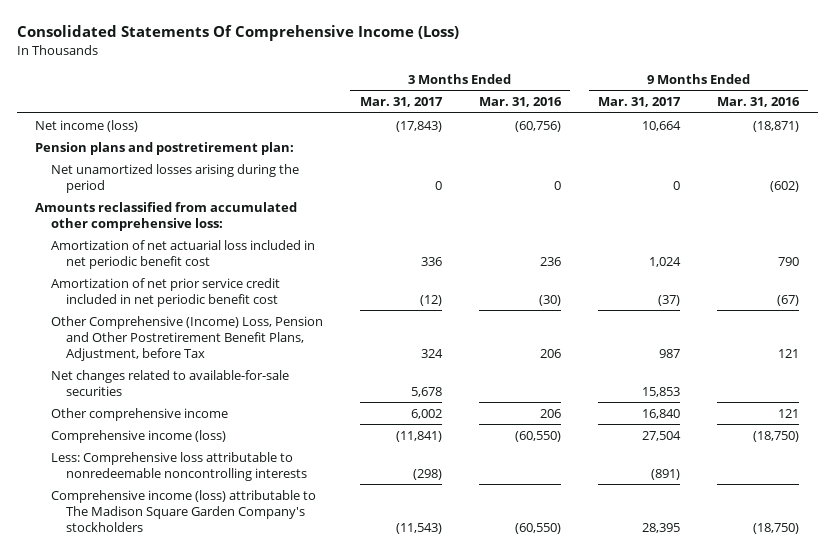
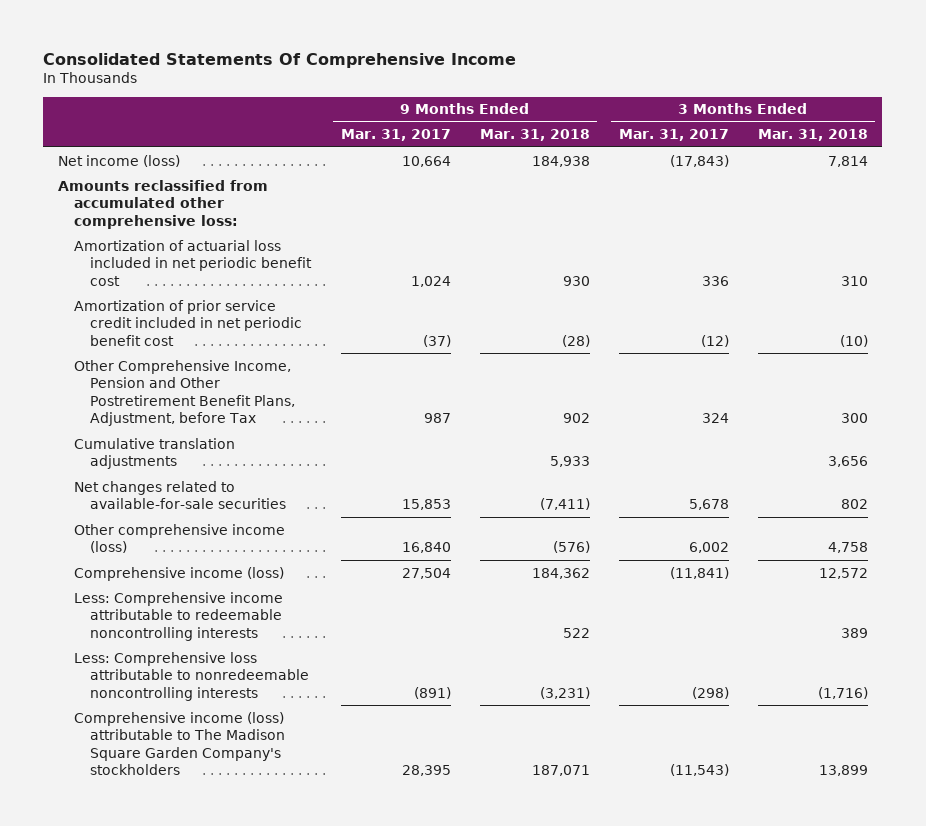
[16,25,459,42] Consolidated Statements Of Comprehensive Income (Loss) -> [43,52,517,68] Consolidated Statements Of Comprehensive Income
[478,97,562,108] Mar. 31, 2016 -> none
[717,97,801,108] Mar. 31, 2016 -> none
none -> [479,129,590,142] Mar. 31, 2018
none -> [757,129,868,142] Mar. 31, 2018
[35,141,295,155] Pension plans and postretirement plan: -> none
[50,163,299,193] Net unamortized losses arising during the period -> none
[50,239,315,269] Amortization of net actuarial loss included in net periodic benefit cost -> [74,239,313,286] Amortization of actuarial loss included in net periodic benefit cost
[50,277,280,307] Amortization of net prior service credit included in net periodic benefit cost -> [74,299,303,346] Amortization of prior service credit included in net periodic benefit cost
[50,315,323,361] Other Comprehensive (Income) Loss, Pension and Other Postretirement Benefit Plans, Adjustment, before Tax -> [74,359,296,427] Other Comprehensive Income, Pension and Other Postretirement Benefit Plans, Adjustment, before Tax
none -> [74,437,236,470] Cumulative translation adjustments
[50,407,228,421] Other comprehensive income -> [74,523,286,554] Other comprehensive income (loss)
none -> [74,591,284,641] Less: Comprehensive income attributable to redeemable noncontrolling interests

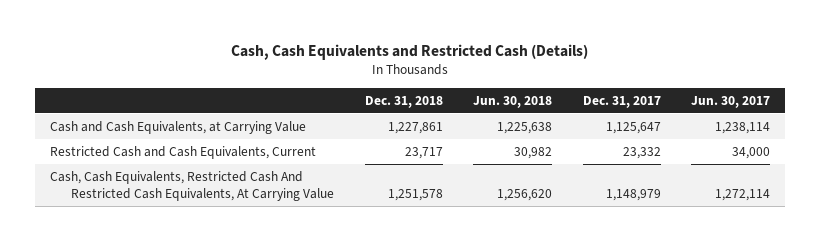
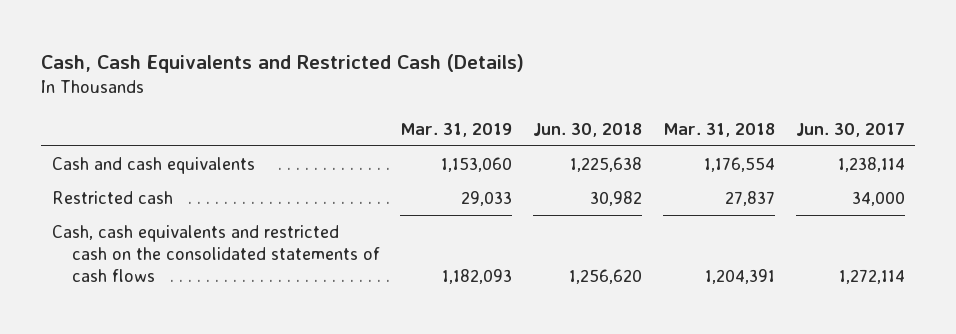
[364,95,443,108] Dec. 31, 2018 -> none
[582,95,661,108] Dec. 31, 2017 -> none
none -> [400,122,513,137] Mar. 31, 2019
none -> [662,122,775,137] Mar. 31, 2018
[50,121,307,135] Cash and Cash Equivalents, at Carrying Value -> [51,157,255,175] Cash and cash equivalents
[50,146,317,160] Restricted Cash and Cash Equivalents, Current -> [51,191,173,205] Restricted cash
[50,171,335,201] Cash, Cash Equivalents, Restricted Cash And Restricted Cash Equivalents, At Carrying Value -> [51,225,380,283] Cash, cash equivalents and restricted cash on the consolidated statements of cash flows

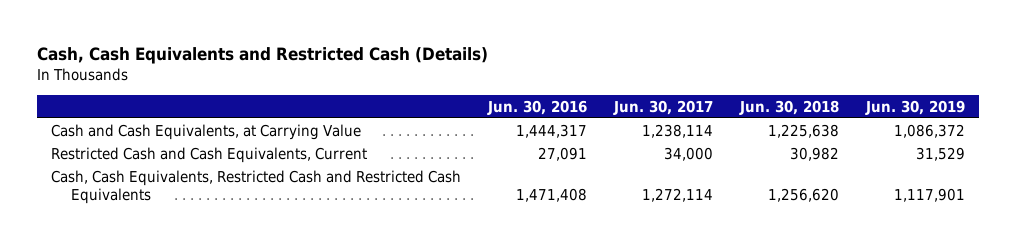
[400,122,513,137] Mar. 31, 2019 -> none
[662,122,775,137] Mar. 31, 2018 -> none
none -> [486,99,587,115] Jun. 30, 2016
none -> [865,99,966,115] Jun. 30, 2019
[51,157,255,175] Cash and cash equivalents -> [50,123,361,140] Cash and Cash Equivalents, at Carrying Value
[51,191,173,205] Restricted cash -> [50,146,367,163] Restricted Cash and Cash Equivalents, Current
[51,225,380,283] Cash, cash equivalents and restricted cash on the consolidated statements of cash flows -> [50,169,461,205] Cash, Cash Equivalents, Restricted Cash and Restricted Cash Equivalents

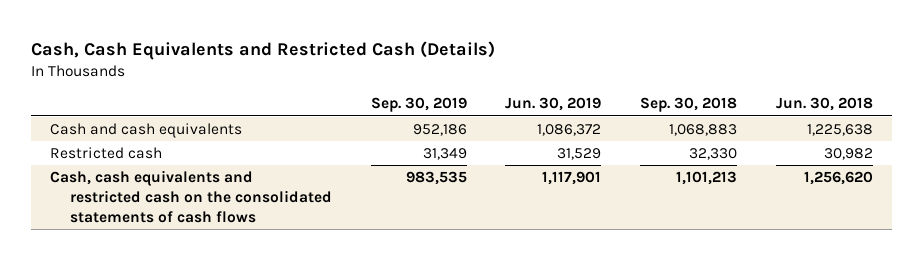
[486,99,587,115] Jun. 30, 2016 -> none
[613,99,714,115] Jun. 30, 2017 -> none
none -> [370,97,467,113] Sep. 30, 2019
none -> [640,97,738,113] Sep. 30, 2018
[50,123,361,140] Cash and Cash Equivalents, at Carrying Value -> [50,123,243,139] Cash and cash equivalents
[50,146,367,163] Restricted Cash and Cash Equivalents, Current -> [50,147,163,160] Restricted cash
[50,169,461,205] Cash, Cash Equivalents, Restricted Cash and Restricted Cash Equivalents -> [50,170,333,224] Cash, cash equivalents and restricted cash on the consolidated statements of cash flows

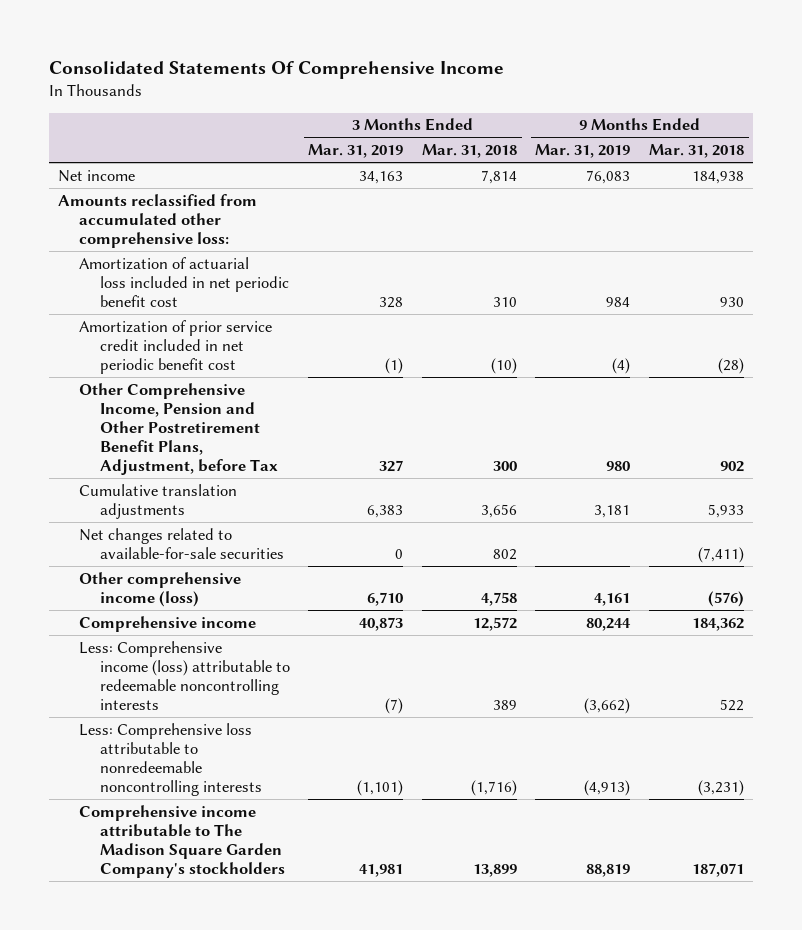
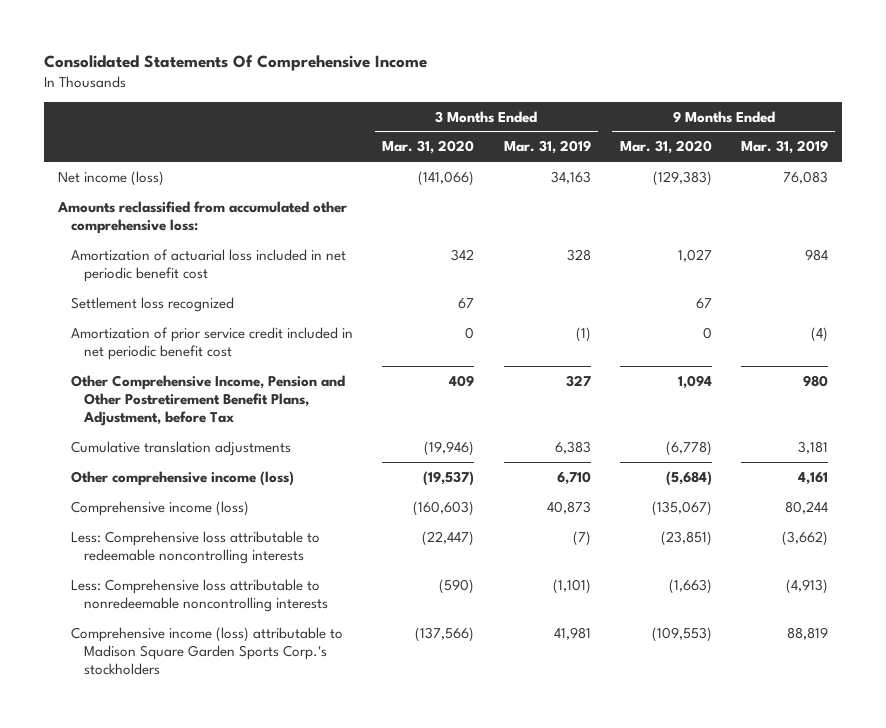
[421,144,517,159] Mar. 31, 2018 -> none
[648,144,744,159] Mar. 31, 2018 -> none
none -> [382,140,475,155] Mar. 31, 2020
none -> [619,140,712,155] Mar. 31, 2020
[57,169,135,182] Net income -> [58,170,165,186] Net income (loss)
none -> [71,296,235,312] Settlement loss recognized
[78,527,284,559] Net changes related to available-for-sale securities -> none
[78,615,256,632] Comprehensive income -> [71,500,250,516] Comprehensive income (loss)
[78,640,290,711] Less: Comprehensive income (loss) attributable to redeemable noncontrolling interests -> [71,530,321,564] Less: Comprehensive loss attributable to redeemable noncontrolling interests
[78,804,285,879] Comprehensive income attributable to The Madison Square Garden Company's stockholders -> [71,626,344,676] Comprehensive income (loss) attributable to Madison Square Garden Sports Corp.'s stockholders

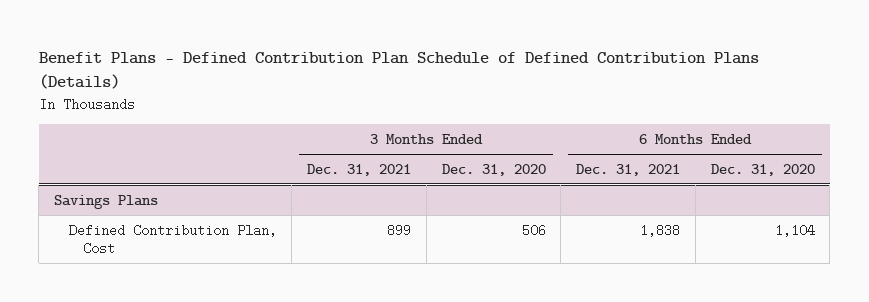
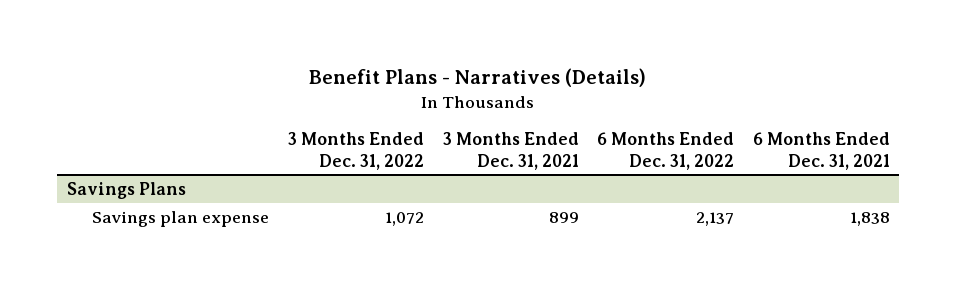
[38,52,759,90] Benefit Plans - Defined Contribution Plan Schedule of Defined Contribution Plans (Details) -> [309,68,647,88] Benefit Plans - Narratives (Details)
[441,163,546,176] Dec. 31, 2020 -> none
[710,163,815,176] Dec. 31, 2020 -> none
none -> [287,131,424,170] 3 Months Ended Dec. 31, 2022
none -> [597,131,735,170] 6 Months Ended Dec. 31, 2022
[68,223,277,256] Defined Contribution Plan, Cost -> [92,210,270,227] Savings plan expense

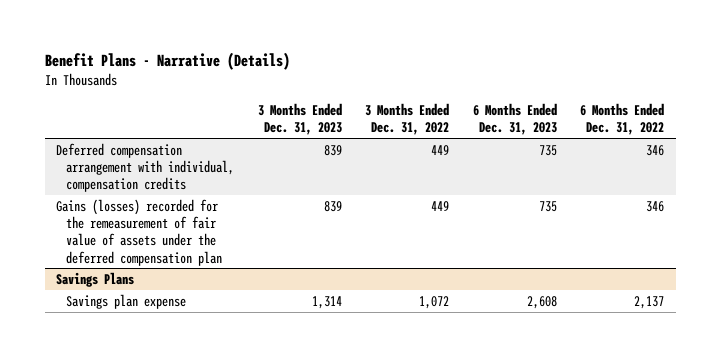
[309,68,647,88] Benefit Plans - Narratives (Details) -> [44,52,290,71] Benefit Plans - Narrative (Details)
[442,131,579,170] 3 Months Ended Dec. 31, 2021 -> none
[752,131,890,170] 6 Months Ended Dec. 31, 2021 -> none
none -> [257,102,342,136] 3 Months Ended Dec. 31, 2023
none -> [472,102,557,136] 6 Months Ended Dec. 31, 2023
none -> [56,142,235,193] Deferred compensation arrangement with individual, compensation credits
none -> [56,198,223,266] Gains (losses) recorded for the remeasurement of fair value of assets under the deferred compensation plan

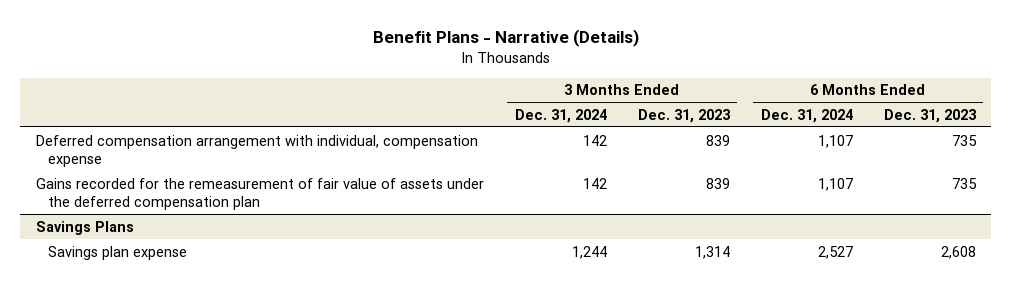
[365,102,450,136] 3 Months Ended Dec. 31, 2022 -> none
[579,102,664,136] 6 Months Ended Dec. 31, 2022 -> none
none -> [514,108,607,123] Dec. 31, 2024
none -> [760,108,853,123] Dec. 31, 2024
[56,142,235,193] Deferred compensation arrangement with individual, compensation credits -> [35,134,478,168] Deferred compensation arrangement with individual, compensation expense
[56,198,223,266] Gains (losses) recorded for the remeasurement of fair value of assets under the deferred compensation plan -> [35,177,484,211] Gains recorded for the remeasurement of fair value of assets under the deferred compensation plan

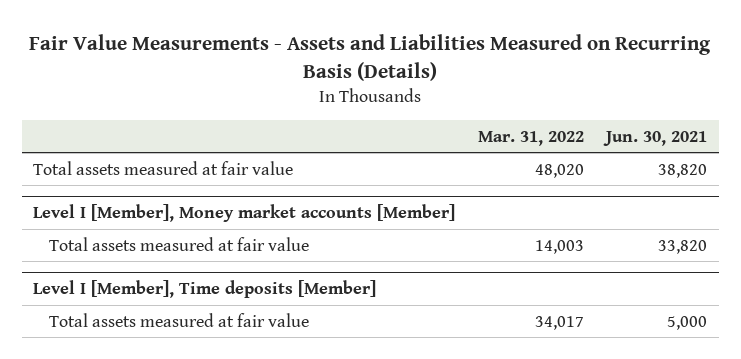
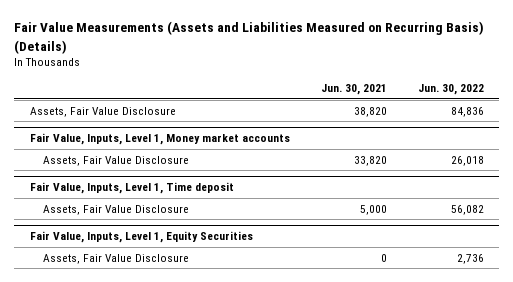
[29,33,712,81] Fair Value Measurements - Assets and Liabilities Measured on Recurring Basis (Details) -> [14,21,485,54] Fair Value Measurements (Assets and Liabilities Measured on Recurring Basis) (Details)
[477,130,584,146] Mar. 31, 2022 -> none
none -> [417,84,484,96] Jun. 30, 2022
[33,204,456,223] Level I [Member], Money market accounts [Member] -> none
[33,280,377,299] Level I [Member], Time deposits [Member] -> none
[33,160,294,175] Total assets measured at fair value -> [29,106,176,117] Assets, Fair Value Disclosure
none -> [29,133,290,146] Fair Value, Inputs, Level 1, Money market accounts
[48,236,309,251] Total assets measured at fair value -> [43,155,190,166] Assets, Fair Value Disclosure
none -> [29,182,234,195] Fair Value, Inputs, Level 1, Time deposit
[48,312,309,327] Total assets measured at fair value -> [43,204,190,215] Assets, Fair Value Disclosure
none -> [29,231,253,244] Fair Value, Inputs, Level 1, Equity Securities
none -> [43,253,190,264] Assets, Fair Value Disclosure

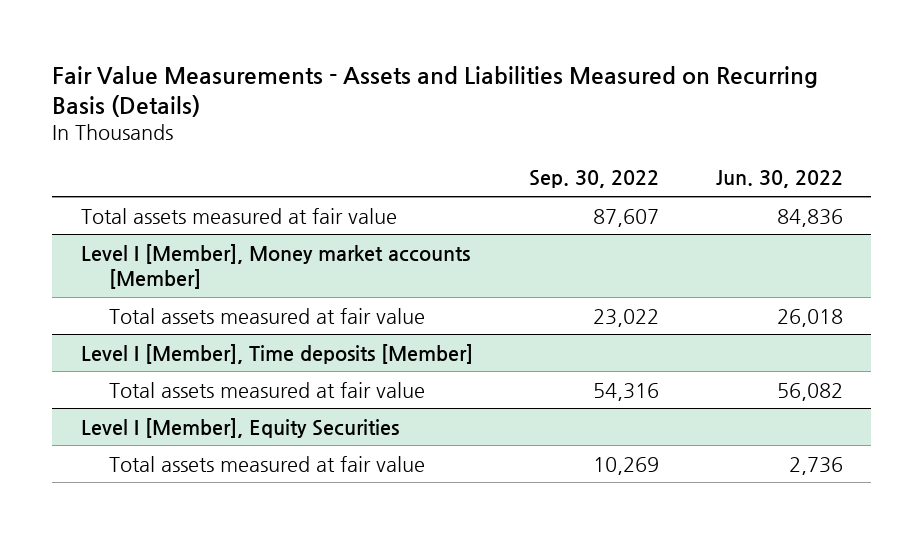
[14,21,485,54] Fair Value Measurements (Assets and Liabilities Measured on Recurring Basis) (Details) -> [52,65,819,117] Fair Value Measurements - Assets and Liabilities Measured on Recurring Basis (Details)
[320,84,387,96] Jun. 30, 2021 -> none
none -> [529,170,660,189] Sep. 30, 2022
[29,133,290,146] Fair Value, Inputs, Level 1, Money market accounts -> none
[29,182,234,195] Fair Value, Inputs, Level 1, Time deposit -> none
[29,231,253,244] Fair Value, Inputs, Level 1, Equity Securities -> none
[29,106,176,117] Assets, Fair Value Disclosure -> [80,207,397,224] Total assets measured at fair value
none -> [80,243,470,289] Level I [Member], Money market accounts [Member]
[43,155,190,166] Assets, Fair Value Disclosure -> [109,307,426,324] Total assets measured at fair value
none -> [80,343,473,364] Level I [Member], Time deposits [Member]
[43,204,190,215] Assets, Fair Value Disclosure -> [109,381,426,398] Total assets measured at fair value
none -> [80,417,399,438] Level I [Member], Equity Securities
[43,253,190,264] Assets, Fair Value Disclosure -> [109,455,426,472] Total assets measured at fair value

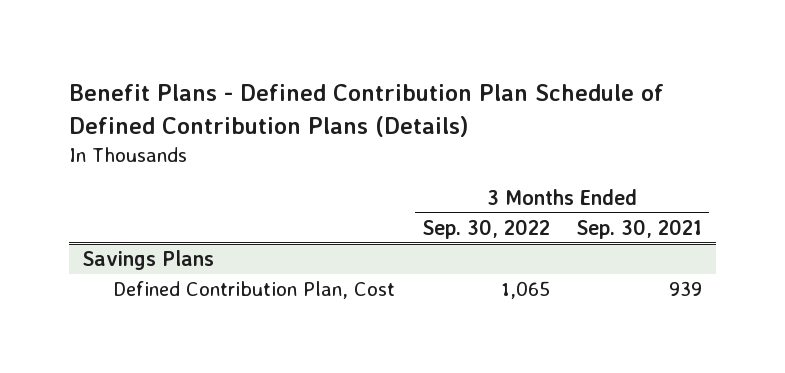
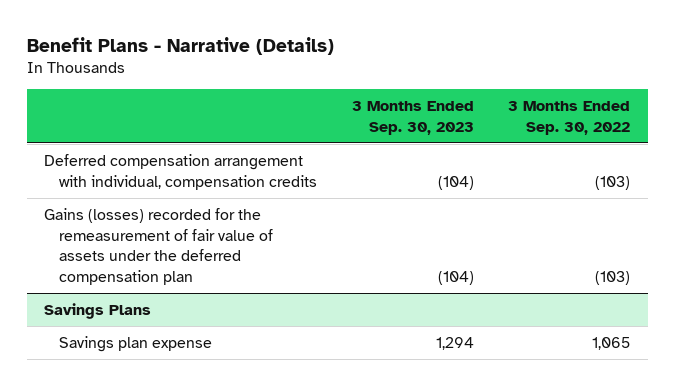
[69,84,665,137] Benefit Plans - Defined Contribution Plan Schedule of Defined Contribution Plans (Details) -> [26,36,334,55] Benefit Plans - Narrative (Details)
[576,219,703,240] Sep. 30, 2021 -> none
none -> [351,101,474,135] 3 Months Ended Sep. 30, 2023
none -> [44,153,318,190] Deferred compensation arrangement with individual, compensation credits
none -> [44,207,274,285] Gains (losses) recorded for the remeasurement of fair value of assets under the deferred compensation plan
[112,281,395,300] Defined Contribution Plan, Cost -> [59,335,213,352] Savings plan expense

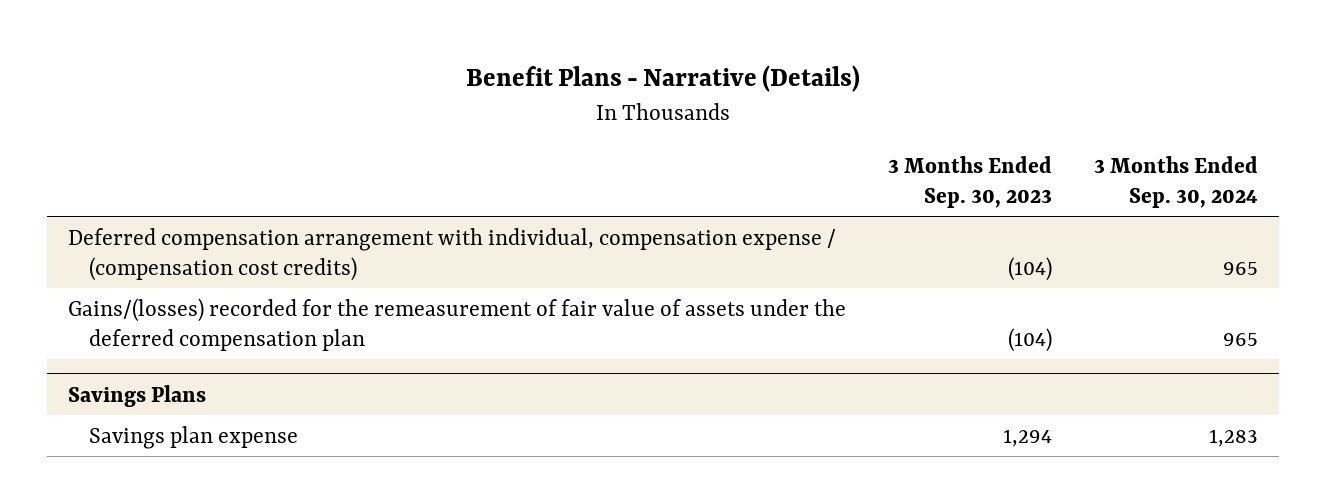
[508,101,631,135] 3 Months Ended Sep. 30, 2022 -> none
none -> [1093,155,1258,208] 3 Months Ended Sep. 30, 2024
[44,153,318,190] Deferred compensation arrangement with individual, compensation credits -> [67,227,836,281] Deferred compensation arrangement with individual, compensation expense / (compensation cost credits)
[44,207,274,285] Gains (losses) recorded for the remeasurement of fair value of assets under the deferred compensation plan -> [67,297,846,351] Gains/(losses) recorded for the remeasurement of fair value of assets under the deferred compensation plan

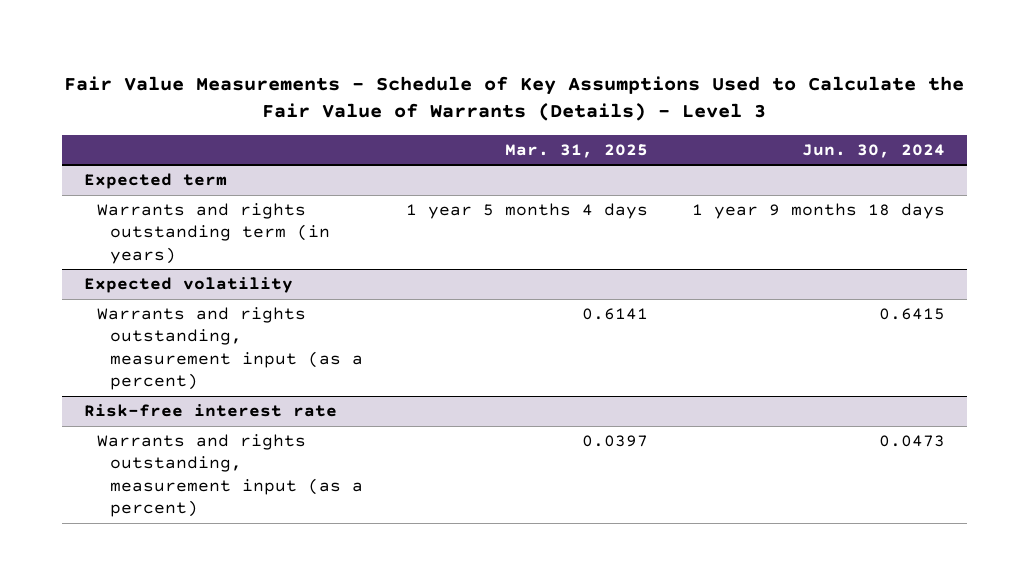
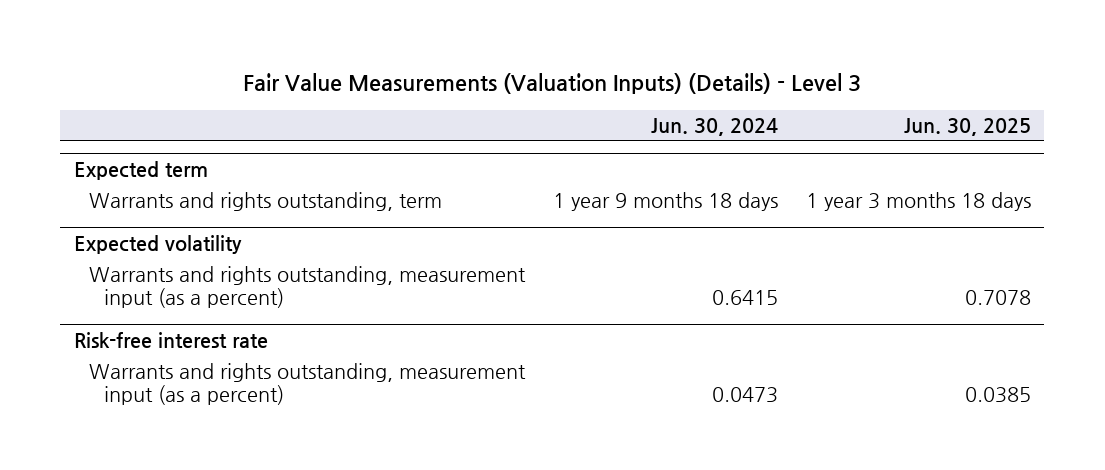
[64,75,965,122] Fair Value Measurements - Schedule of Key Assumptions Used to Calculate the Fair Value of Warrants (Details) - Level 3 -> [243,73,862,95] Fair Value Measurements (Valuation Inputs) (Details) - Level 3
[505,143,649,158] Mar. 31, 2025 -> none
none -> [903,117,1031,136] Jun. 30, 2025
[96,202,330,264] Warrants and rights outstanding term (in years) -> [89,192,443,212] Warrants and rights outstanding, term

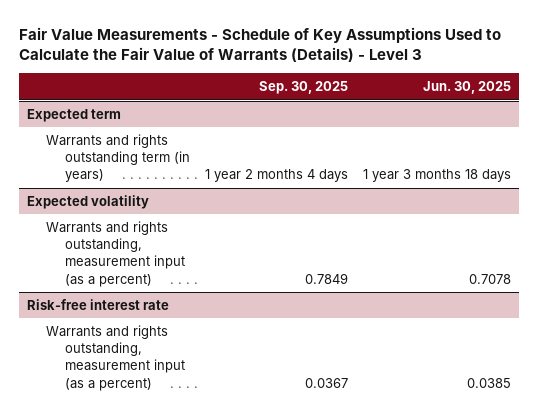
[243,73,862,95] Fair Value Measurements (Valuation Inputs) (Details) - Level 3 -> [19,26,502,63] Fair Value Measurements - Schedule of Key Assumptions Used to Calculate the Fair Value of Warrants (Details) - Level 3
[650,117,778,136] Jun. 30, 2024 -> none
none -> [259,81,349,95] Sep. 30, 2025
[89,192,443,212] Warrants and rights outstanding, term -> [45,134,191,183] Warrants and rights outstanding term (in years)

